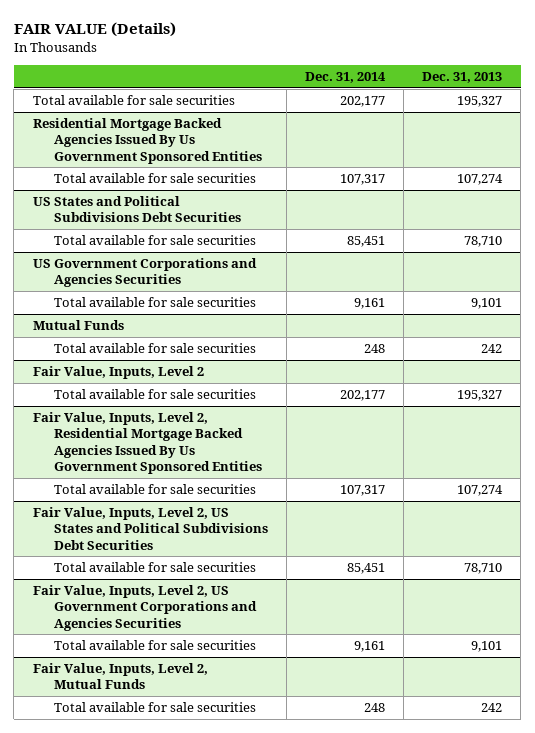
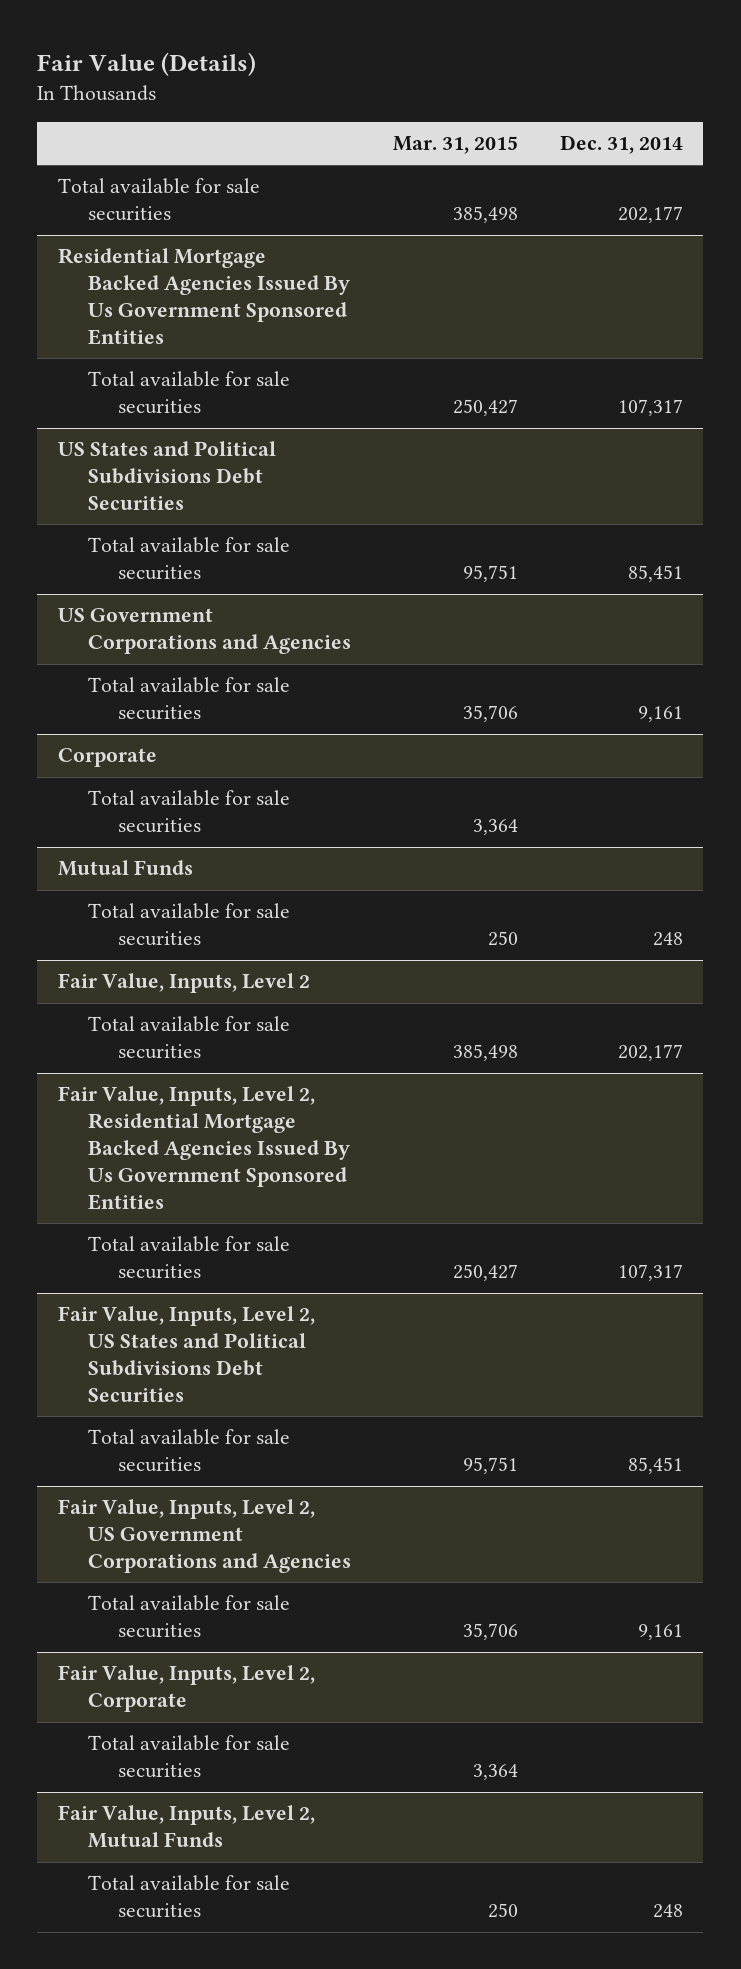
[13,22,176,38] FAIR VALUE (Details) -> [37,51,257,76] Fair Value (Details)
[421,72,502,84] Dec. 31, 2013 -> none
none -> [392,135,518,154] Mar. 31, 2015
[32,258,257,288] US Government Corporations and Agencies Securities -> [58,608,351,655] US Government Corporations and Agencies
none -> [58,748,158,768] Corporate
none -> [87,790,290,834] Total available for sale securities
[32,585,257,631] Fair Value, Inputs, Level 2, US Government Corporations and Agencies Securities -> [58,1499,351,1573] Fair Value, Inputs, Level 2, US Government Corporations and Agencies
none -> [58,1665,316,1713] Fair Value, Inputs, Level 2, Corporate
none -> [87,1735,290,1779] Total available for sale securities

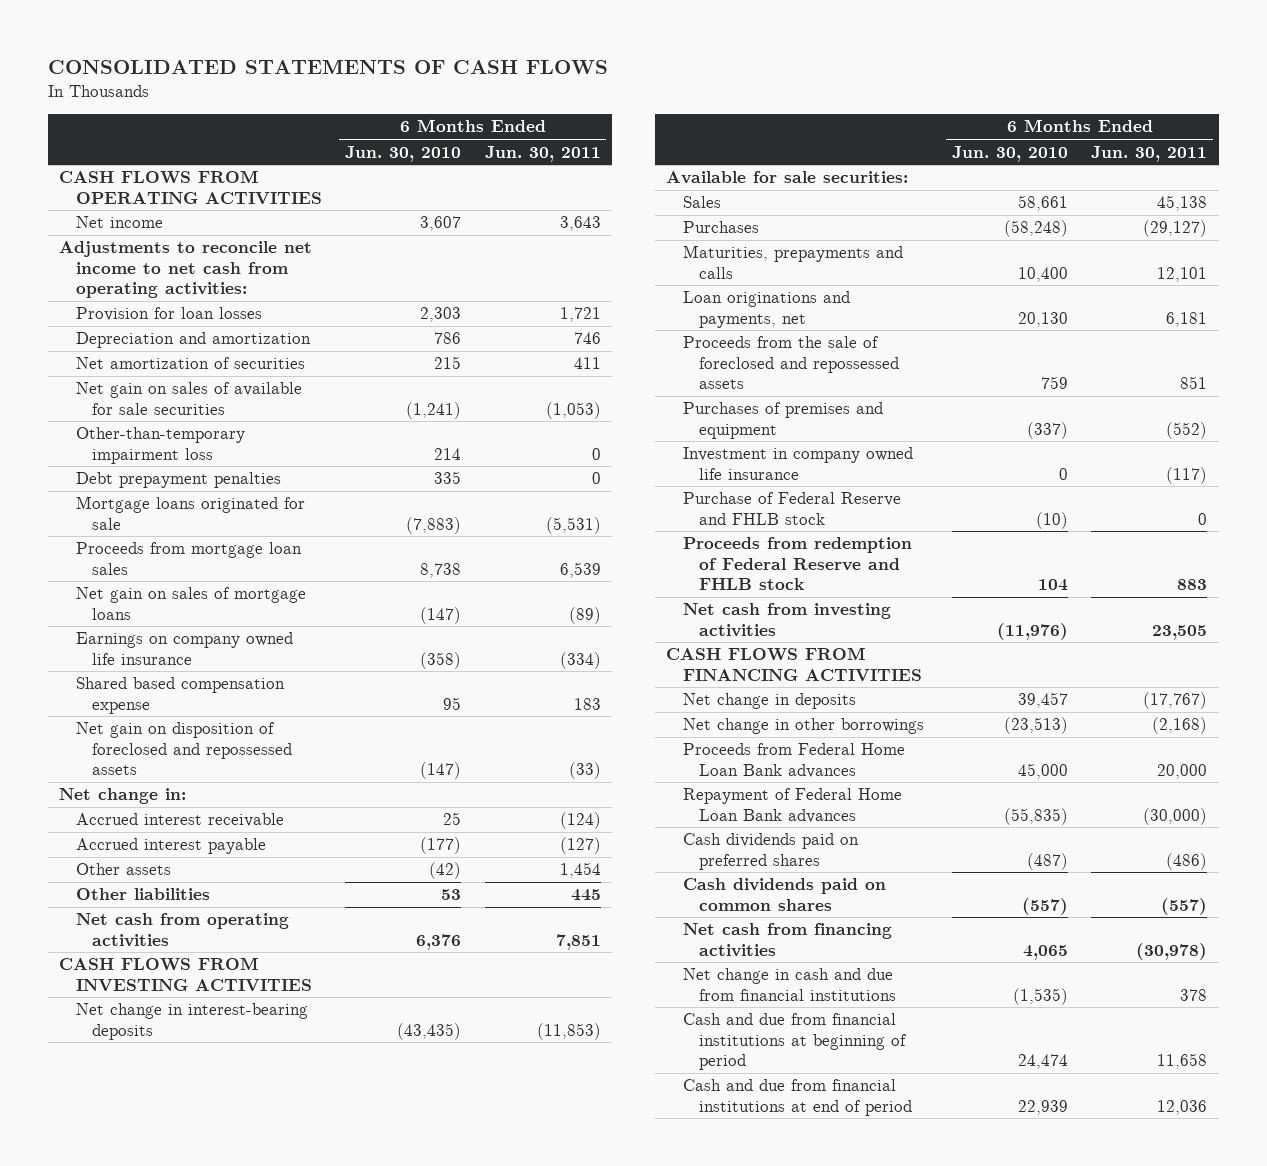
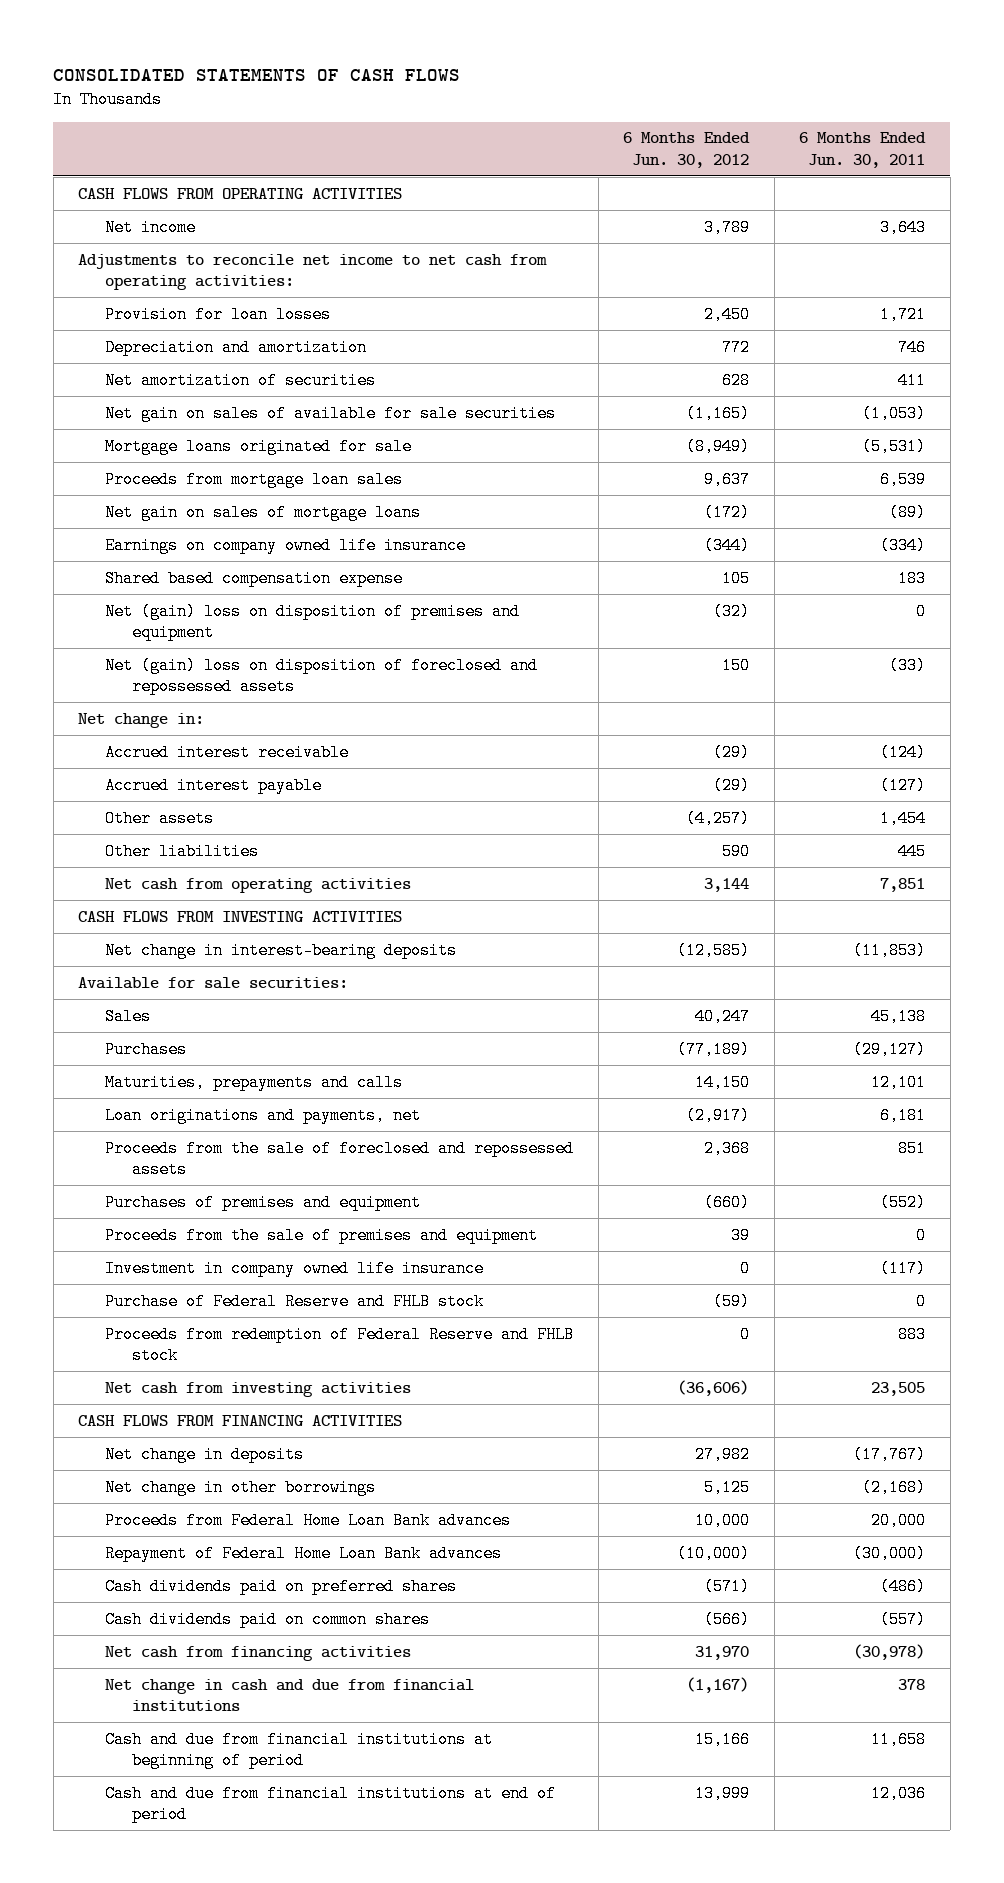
[345,145,462,162] Jun. 30, 2010 -> none
none -> [623,132,751,168] 6 Months Ended Jun. 30, 2012
[75,427,245,464] Other-than-temporary impairment loss -> none
[75,472,281,489] Debt prepayment penalties -> none
none -> [105,602,521,642] Net (gain) loss on disposition of premises and equipment
[75,722,292,775] Net gain on disposition of foreclosed and repossessed assets -> [105,656,539,696] Net (gain) loss on disposition of foreclosed and repossessed assets
none -> [105,1226,539,1244] Proceeds from the sale of premises and equipment

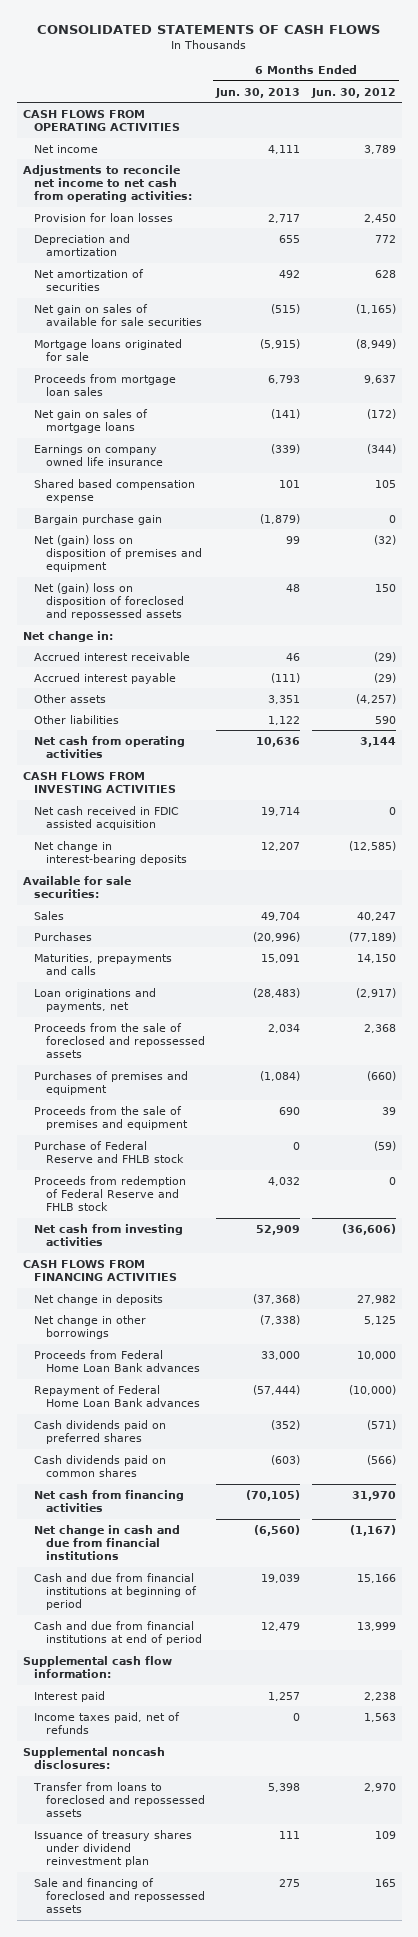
[799,132,927,168] 6 Months Ended Jun. 30, 2011 -> none
none -> [215,87,301,98] Jun. 30, 2013
none -> [34,513,163,525] Bargain purchase gain
none -> [34,805,180,831] Net cash received in FDIC assisted acquisition
[105,1259,485,1277] Investment in company owned life insurance -> none
none -> [22,1655,172,1679] Supplemental cash flow information:
none -> [34,1690,106,1702] Interest paid
none -> [34,1711,181,1735] Income taxes paid, net of refunds
none -> [22,1746,165,1770] Supplemental noncash disclosures:
none -> [33,1781,205,1818] Transfer from loans to foreclosed and repossessed assets
none -> [34,1829,193,1868] Issuance of treasury shares under dividend reinvestment plan
none -> [34,1877,205,1914] Sale and financing of foreclosed and repossessed assets

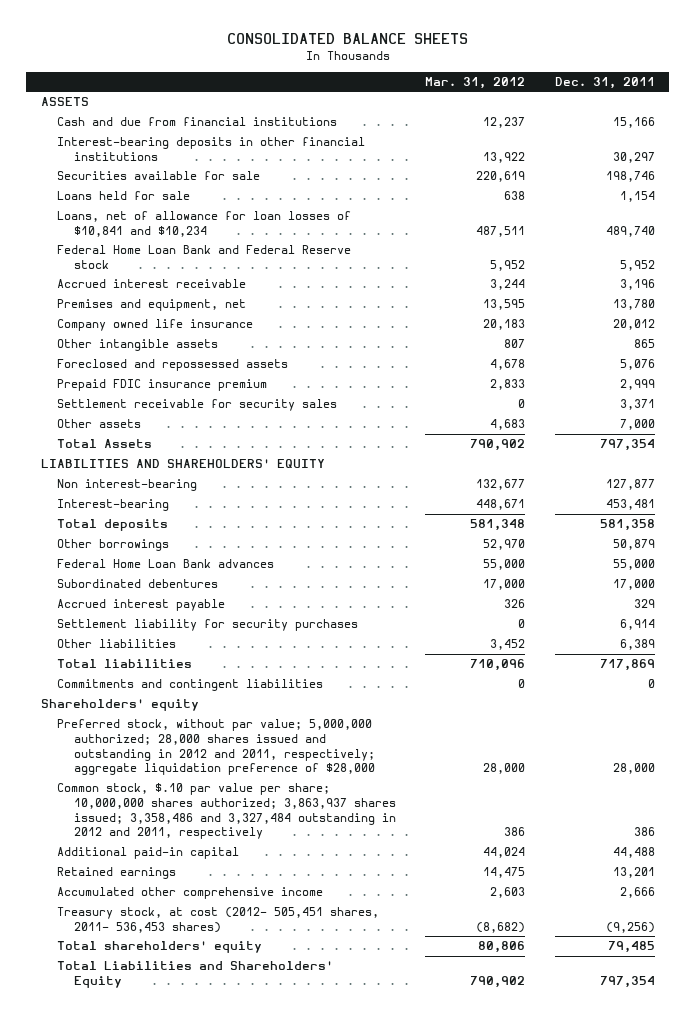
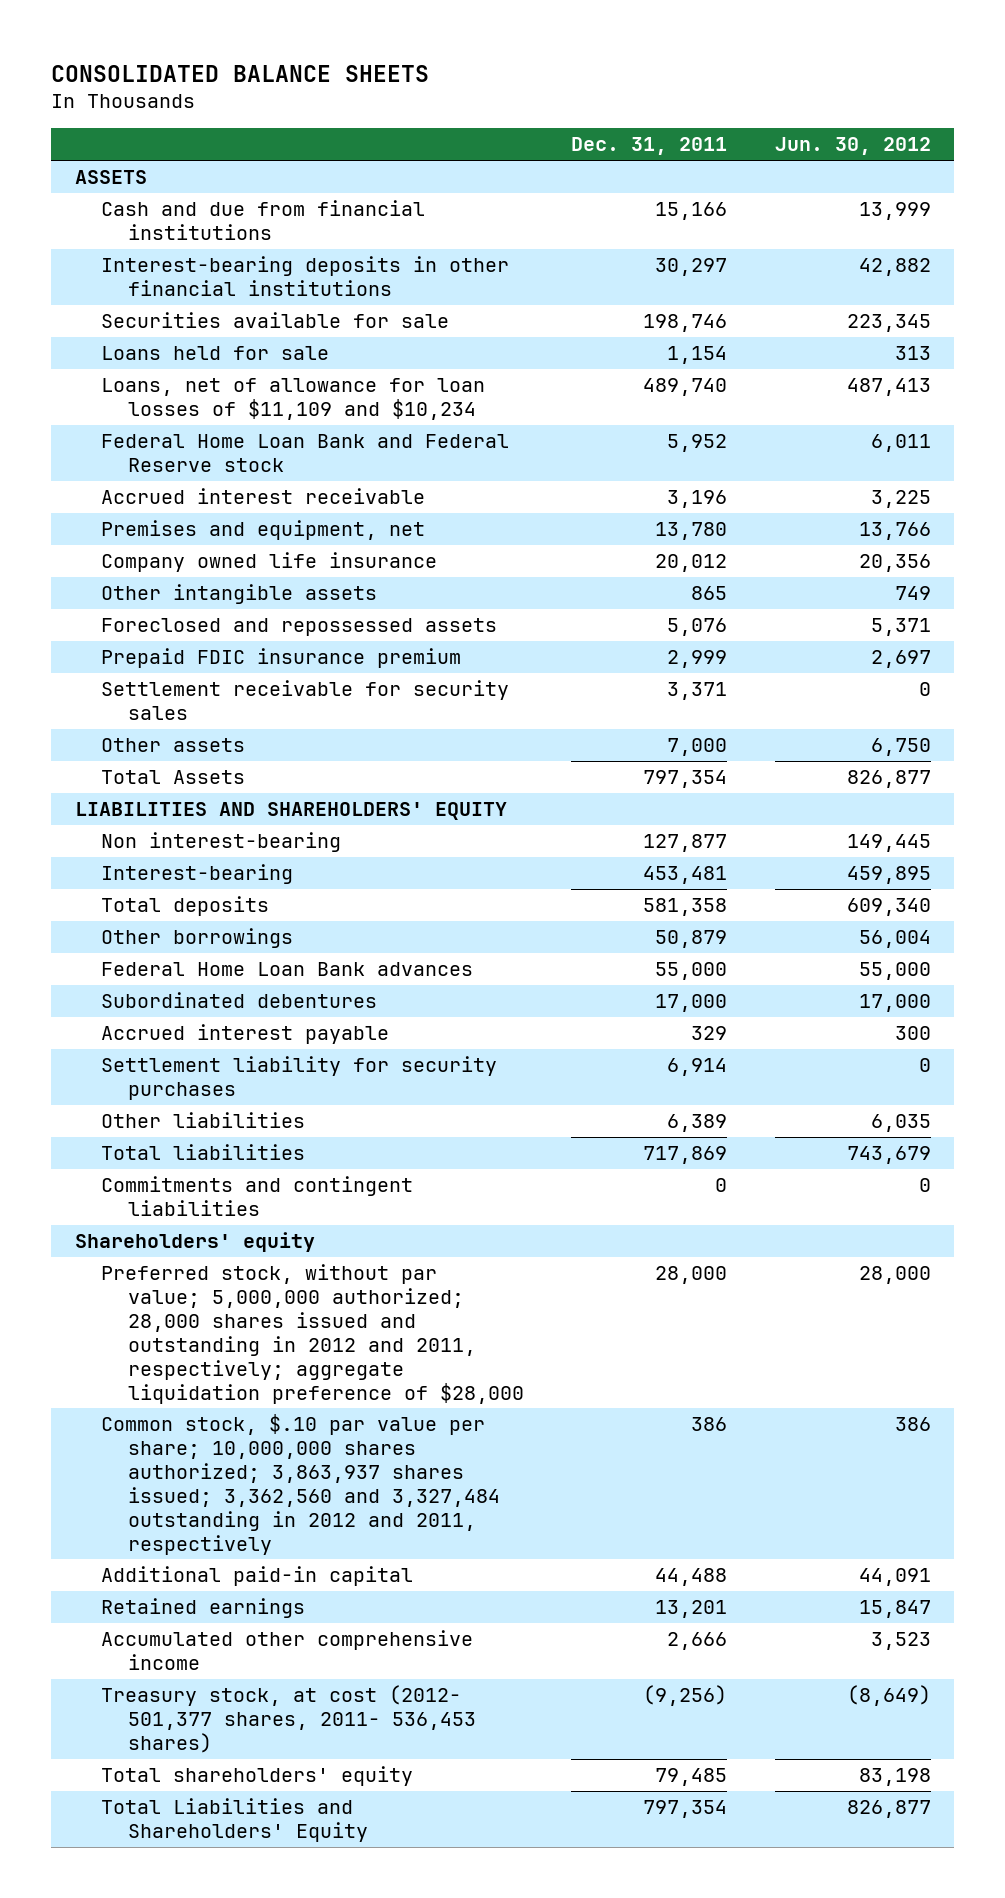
[425,76,526,89] Mar. 31, 2012 -> none
none -> [774,137,931,156] Jun. 30, 2012
[57,211,352,238] Loans, net of allowance for loan losses of $10,841 and $10,234 -> [101,378,486,421] Loans, net of allowance for loan losses of $11,109 and $10,234
[57,783,396,840] Common stock, $.10 par value per share; 10,000,000 shares authorized; 3,863,937 shares issued; 3,358,486 and 3,327,484 outstanding in 2012 and 2011, respectively -> [101,1414,500,1555] Common stock, $.10 par value per share; 10,000,000 shares authorized; 3,863,937 shares issued; 3,362,560 and 3,327,484 outstanding in 2012 and 2011, respectively
[57,907,380,934] Treasury stock, at cost (2012- 505,451 shares, 2011- 536,453 shares) -> [101,1685,476,1753] Treasury stock, at cost (2012- 501,377 shares, 2011- 536,453 shares)

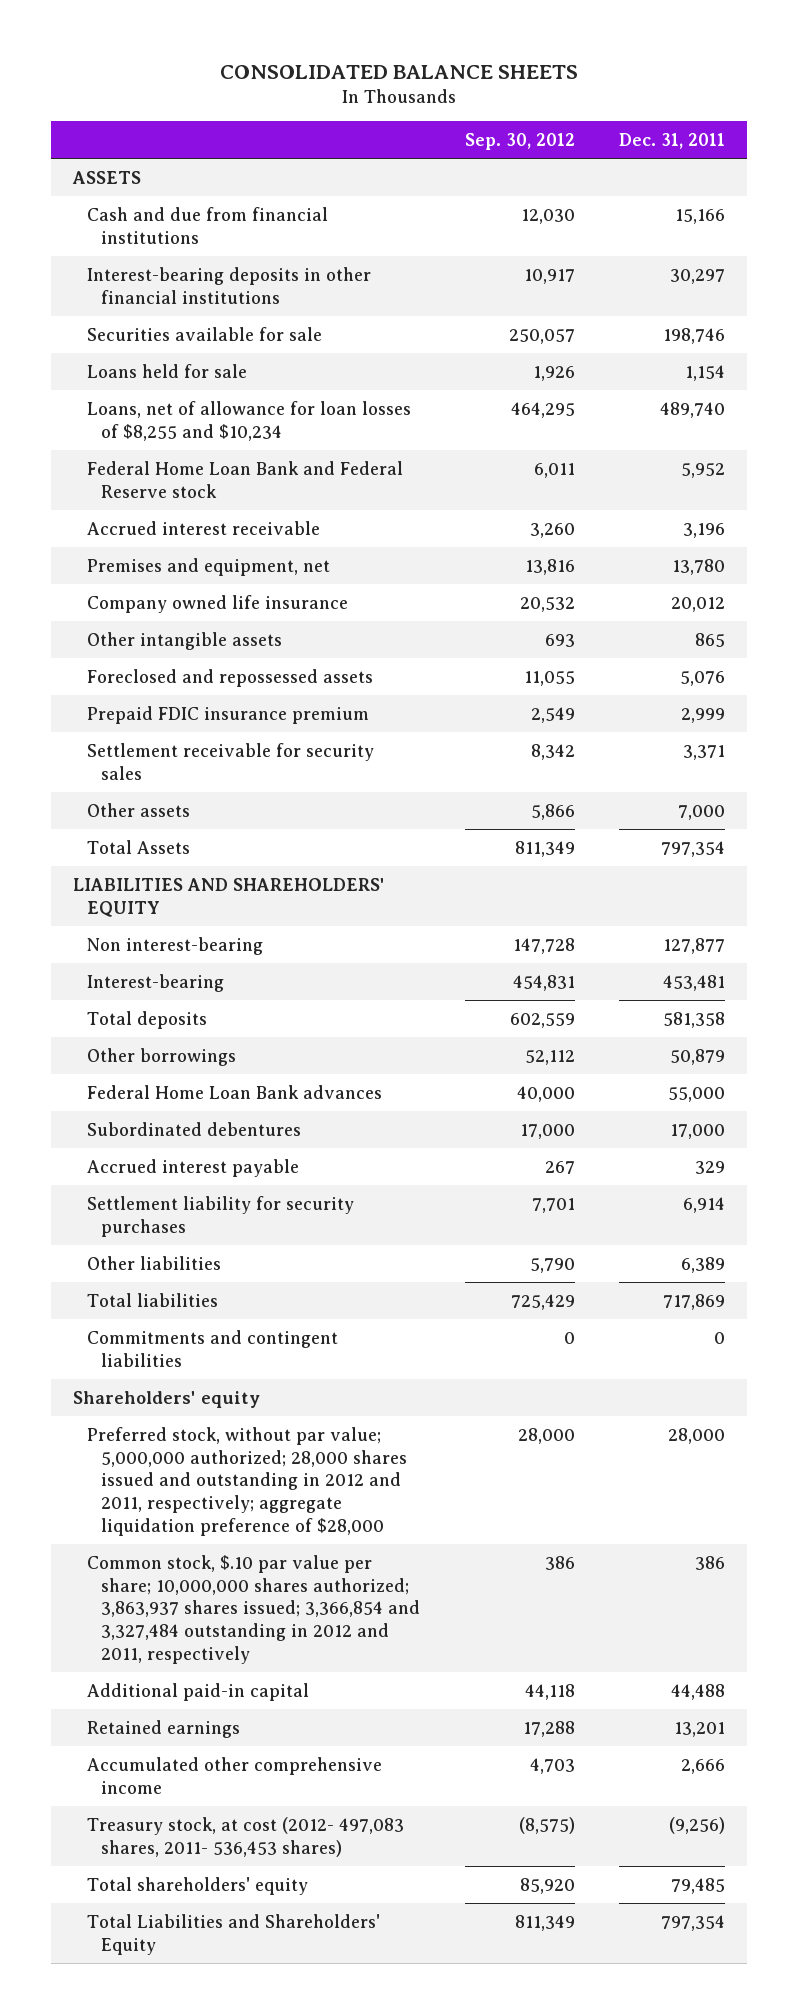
[774,137,931,156] Jun. 30, 2012 -> none
none -> [464,133,575,151] Sep. 30, 2012
[101,378,486,421] Loans, net of allowance for loan losses of $11,109 and $10,234 -> [87,400,412,441] Loans, net of allowance for loan losses of $8,255 and $10,234
[101,1414,500,1555] Common stock, $.10 par value per share; 10,000,000 shares authorized; 3,863,937 shares issued; 3,362,560 and 3,327,484 outstanding in 2012 and 2011, respectively -> [87,1554,421,1664] Common stock, $.10 par value per share; 10,000,000 shares authorized; 3,863,937 shares issued; 3,366,854 and 3,327,484 outstanding in 2012 and 2011, respectively
[101,1685,476,1753] Treasury stock, at cost (2012- 501,377 shares, 2011- 536,453 shares) -> [87,1816,405,1857] Treasury stock, at cost (2012- 497,083 shares, 2011- 536,453 shares)

